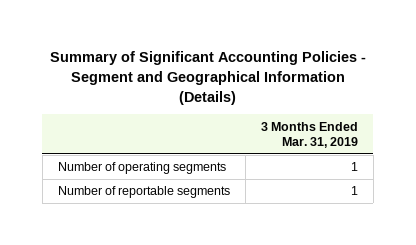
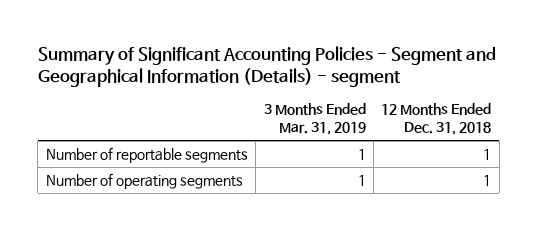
[49,51,366,105] Summary of Significant Accounting Policies - Segment and Geographical Information (Details) -> [37,45,496,87] Summary of Significant Accounting Policies - Segment and Geographical Information (Details) - segment
none -> [381,102,492,136] 12 Months Ended Dec. 31, 2018
[57,162,226,175] Number of operating segments -> [45,173,243,190] Number of operating segments

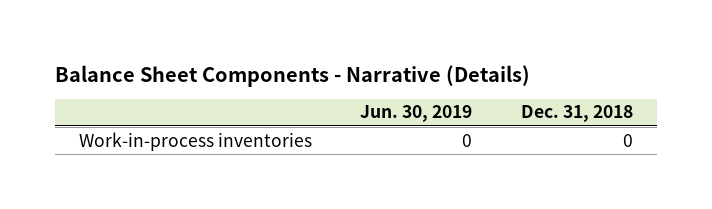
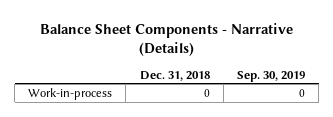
[360,105,473,123] Jun. 30, 2019 -> none
none -> [237,70,306,82] Sep. 30, 2019
[78,131,312,151] Work-in-process inventories -> [28,87,113,100] Work-in-process

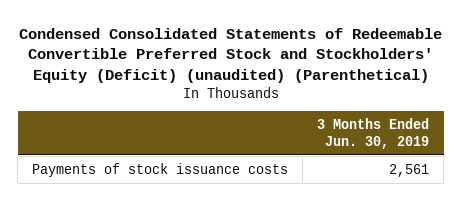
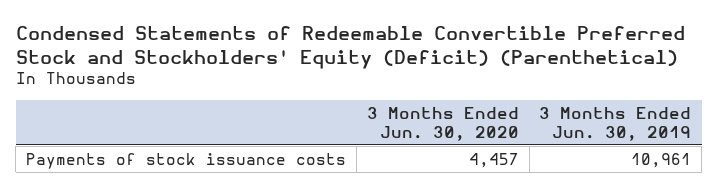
[18,27,442,84] Condensed Consolidated Statements of Redeemable Convertible Preferred Stock and Stockholders' Equity (Deficit) (unaudited) (Parenthetical) -> [15,25,685,69] Condensed Statements of Redeemable Convertible Preferred Stock and Stockholders' Equity (Deficit) (Parenthetical)
none -> [366,106,519,141] 3 Months Ended Jun. 30, 2020
[389,163,430,177] 2,561 -> [631,152,692,168] 10,961

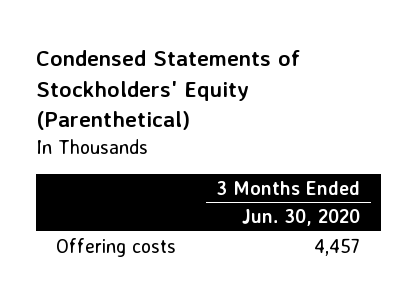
[15,25,685,69] Condensed Statements of Redeemable Convertible Preferred Stock and Stockholders' Equity (Deficit) (Parenthetical) -> [35,50,300,131] Condensed Statements of Stockholders' Equity (Parenthetical)
[539,106,692,141] 3 Months Ended Jun. 30, 2019 -> none
[25,152,346,169] Payments of stock issuance costs -> [56,238,177,258] Offering costs

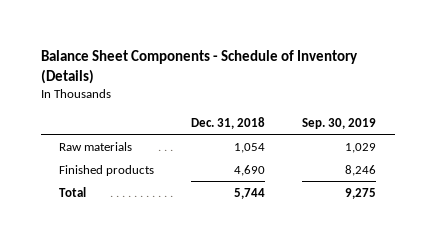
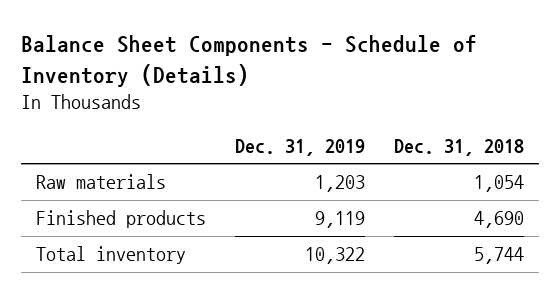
[302,118,377,130] Sep. 30, 2019 -> none
none -> [234,138,365,156] Dec. 31, 2019
[59,186,87,197] Total -> [35,246,186,265] Total inventory

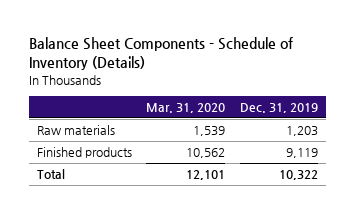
[394,138,525,156] Dec. 31, 2018 -> none
none -> [146,103,226,114] Mar. 31, 2020
[35,246,186,265] Total inventory -> [36,169,65,180] Total

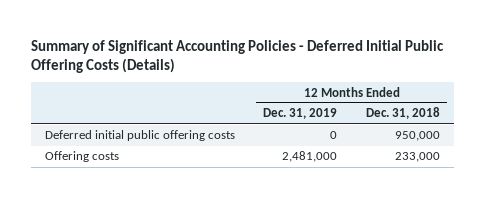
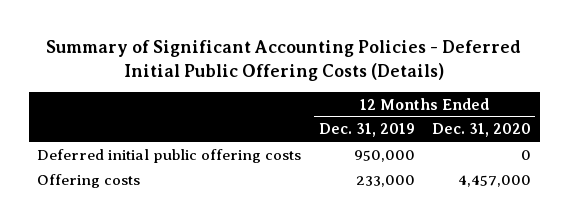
[365,107,440,120] Dec. 31, 2018 -> none
none -> [432,123,532,138] Dec. 31, 2020
[330,131,338,140] 0 -> [353,149,415,162] 950,000
[282,151,338,163] 2,481,000 -> [355,174,415,187] 233,000

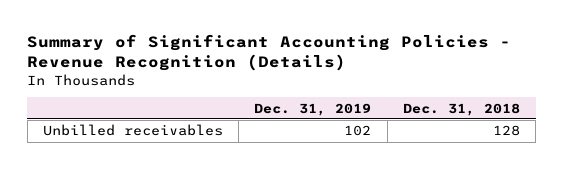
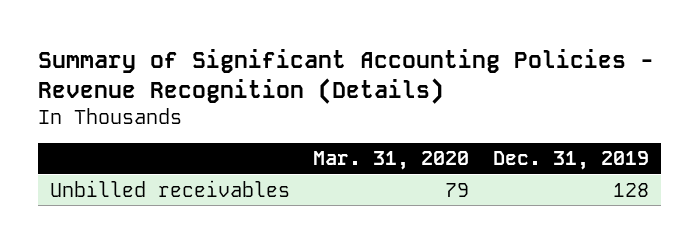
[402,102,520,116] Dec. 31, 2018 -> none
none -> [313,151,470,171] Mar. 31, 2020
[344,125,372,137] 102 -> [613,182,650,197] 128

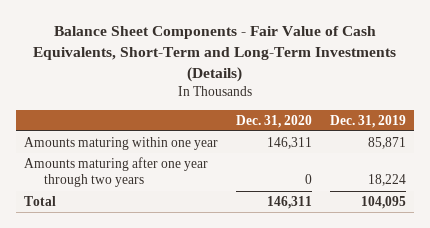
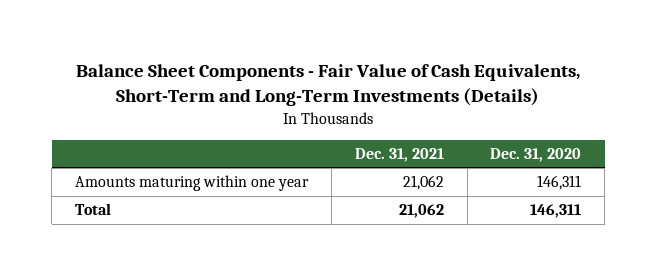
[329,114,406,128] Dec. 31, 2019 -> none
none -> [354,148,444,163] Dec. 31, 2021
[24,156,209,188] Amounts maturing after one year through two years -> none

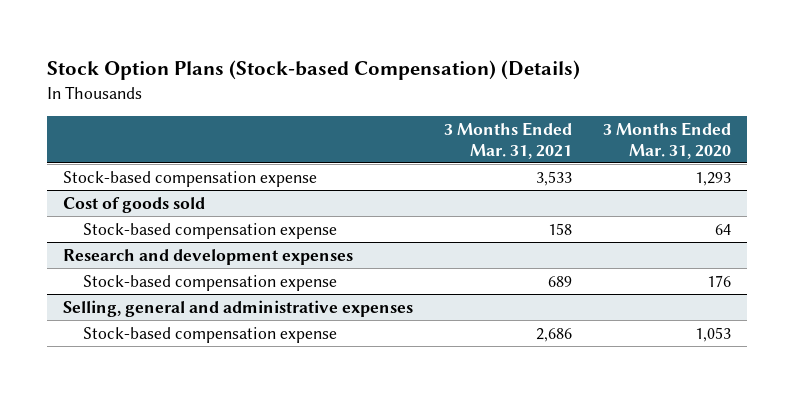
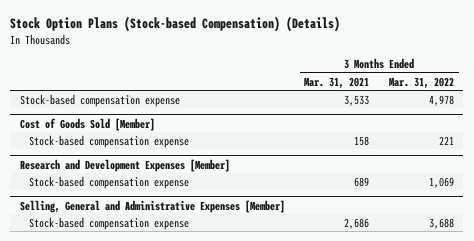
[603,121,732,159] 3 Months Ended Mar. 31, 2020 -> none
none -> [388,76,454,89] Mar. 31, 2022
[62,196,205,213] Cost of goods sold -> [20,117,156,131] Cost of Goods Sold [Member]
[62,248,353,265] Research and development expenses -> [20,158,231,172] Research and Development Expenses [Member]
[62,299,413,317] Selling, general and administrative expenses -> [20,199,286,213] Selling, General and Administrative Expenses [Member]

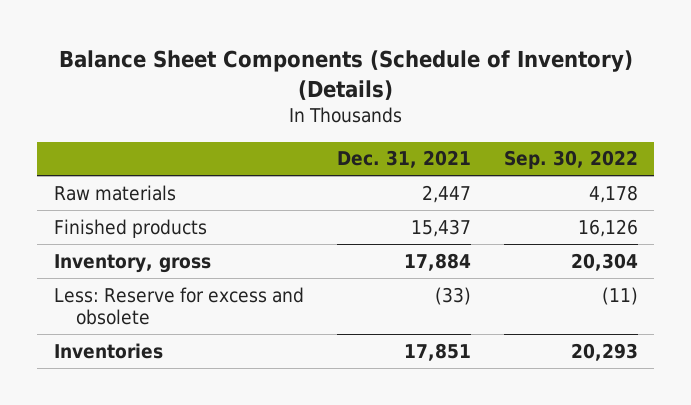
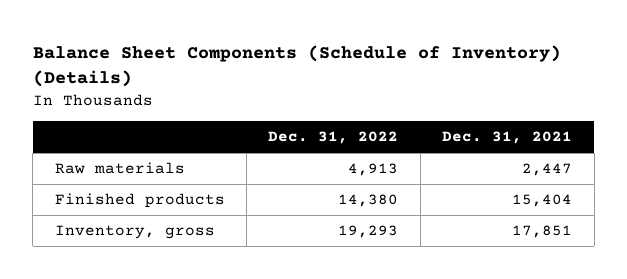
[503,150,638,170] Sep. 30, 2022 -> none
none -> [268,131,399,145] Dec. 31, 2022
[53,286,304,326] Less: Reserve for excess and obsolete -> none
[53,342,163,359] Inventories -> none
[410,218,471,237] 15,437 -> [512,194,573,208] 15,404
[403,252,471,271] 17,884 -> [512,225,573,239] 17,851

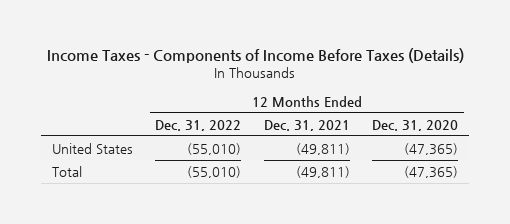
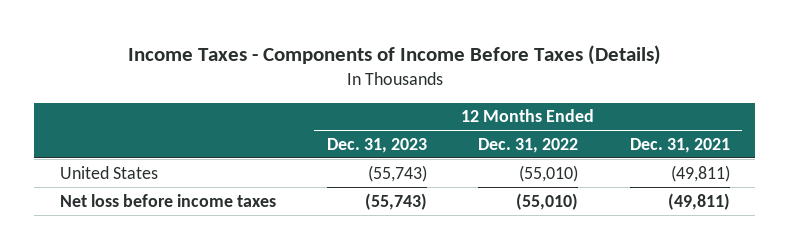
[372,119,459,131] Dec. 31, 2020 -> none
none -> [326,137,427,153] Dec. 31, 2023
[51,165,82,177] Total -> [59,193,276,207] Net loss before income taxes

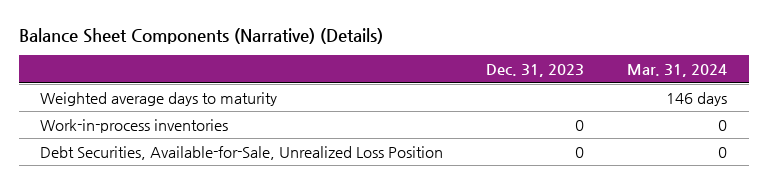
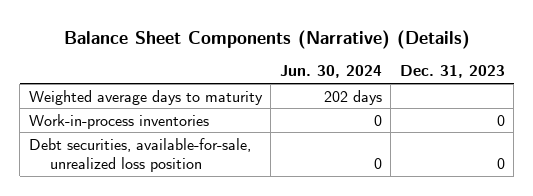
[627,64,728,78] Mar. 31, 2024 -> none
none -> [279,65,382,79] Jun. 30, 2024
[40,145,444,160] Debt Securities, Available-for-Sale, Unrealized Loss Position -> [28,137,251,172] Debt securities, available-for-sale, unrealized loss position

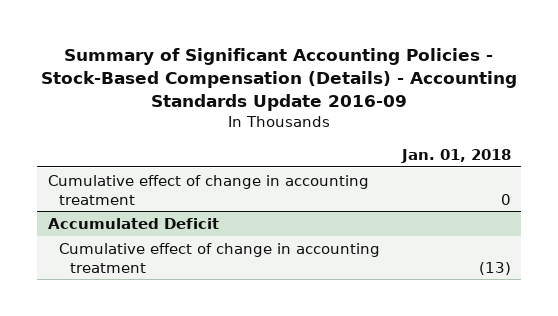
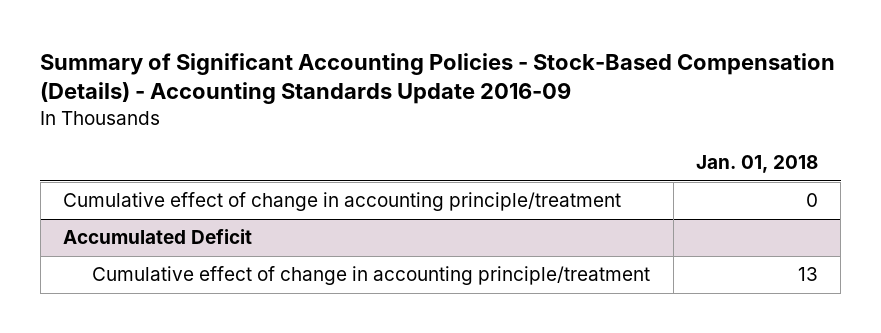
[47,174,369,205] Cumulative effect of change in accounting treatment -> [62,192,621,212] Cumulative effect of change in accounting principle/treatment
[59,242,381,273] Cumulative effect of change in accounting treatment -> [92,266,651,286] Cumulative effect of change in accounting principle/treatment
[478,261,511,275] (13) -> [797,267,818,282] 13

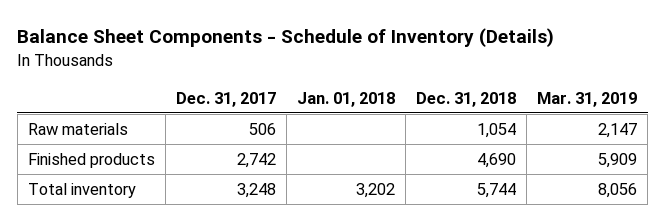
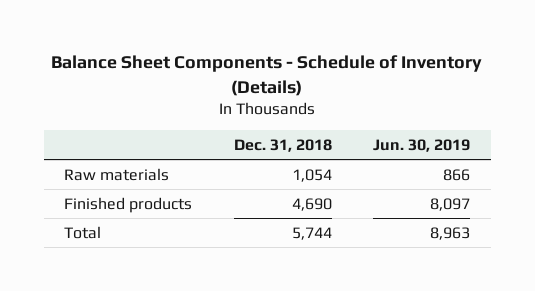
[175,91,276,107] Dec. 31, 2017 -> none
[296,91,395,107] Jan. 01, 2018 -> none
[537,91,638,107] Mar. 31, 2019 -> none
none -> [373,138,471,152] Jun. 30, 2019
[27,183,136,199] Total inventory -> [64,225,102,239] Total

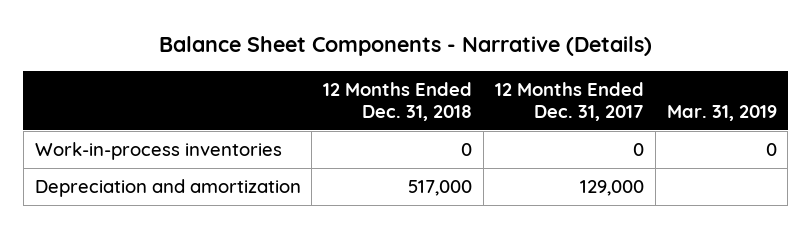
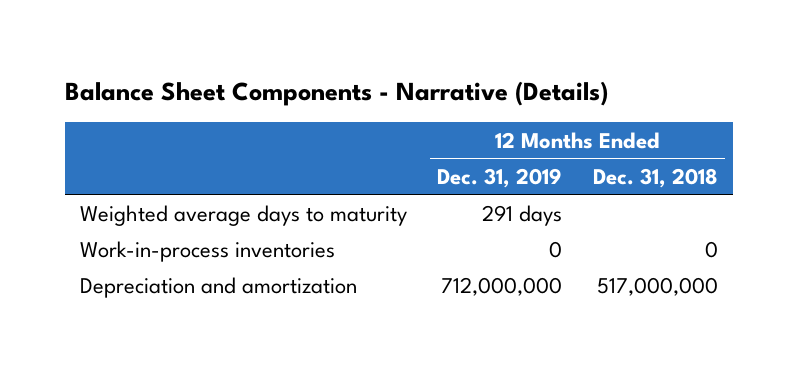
[494,81,644,121] 12 Months Ended Dec. 31, 2017 -> none
[666,104,777,121] Mar. 31, 2019 -> none
none -> [437,168,563,189] Dec. 31, 2019
none -> [80,205,408,227] Weighted average days to maturity
[408,179,473,196] 517,000 -> [596,277,718,297] 517,000,000

